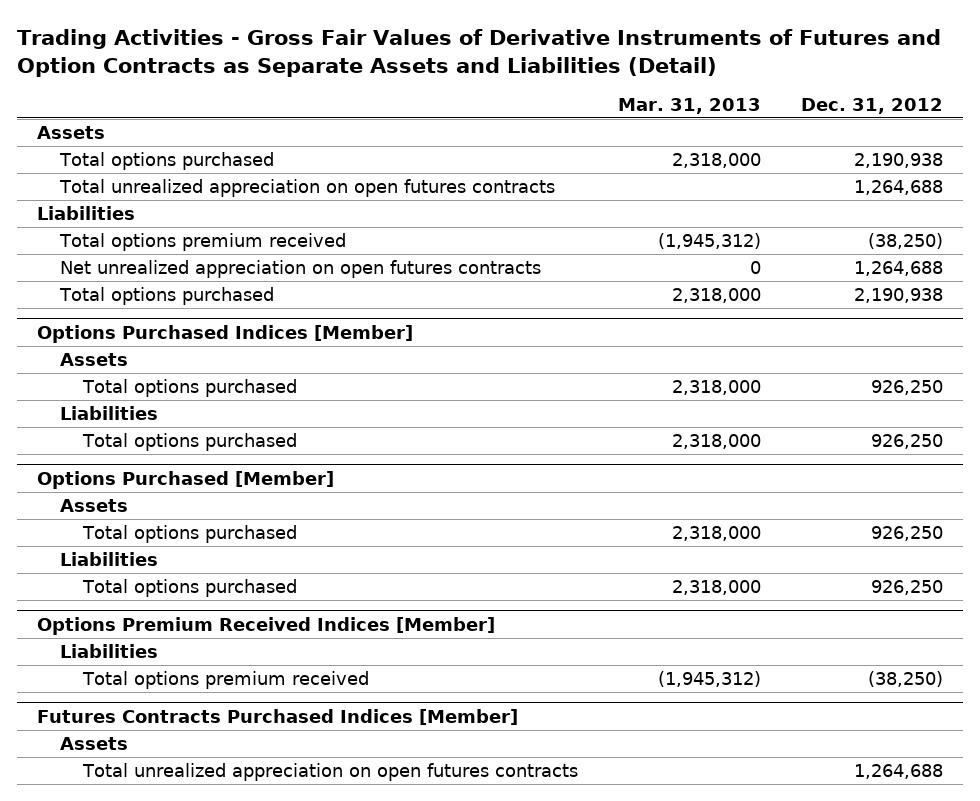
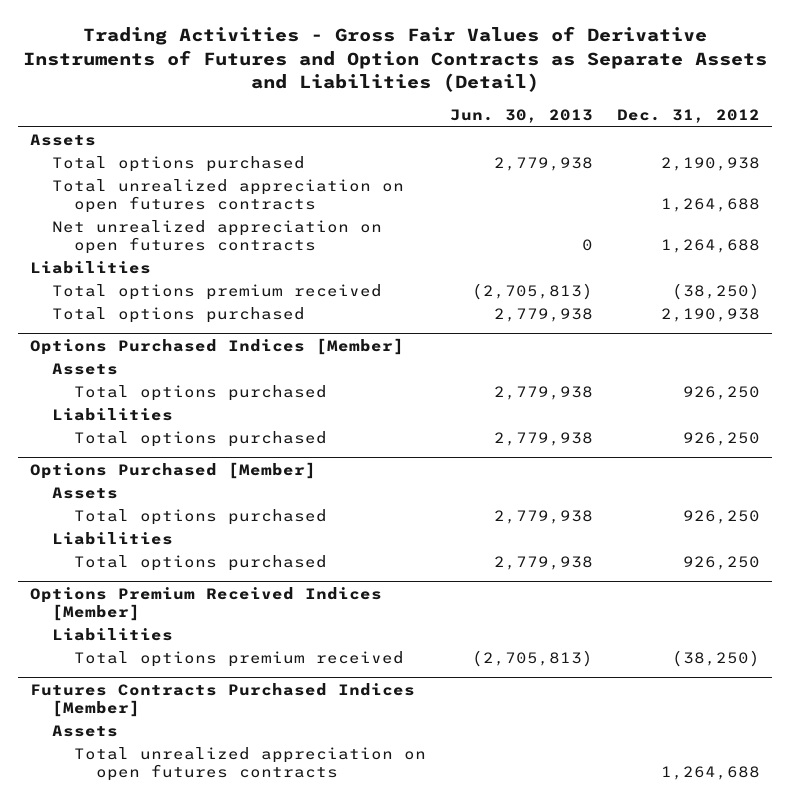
[617,97,761,114] Mar. 31, 2013 -> none
none -> [450,109,594,124] Jun. 30, 2013
[60,260,542,279] Net unrealized appreciation on open futures contracts -> [51,220,382,254] Net unrealized appreciation on open futures contracts

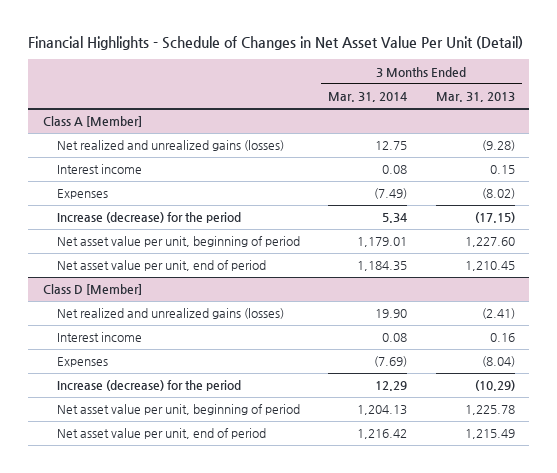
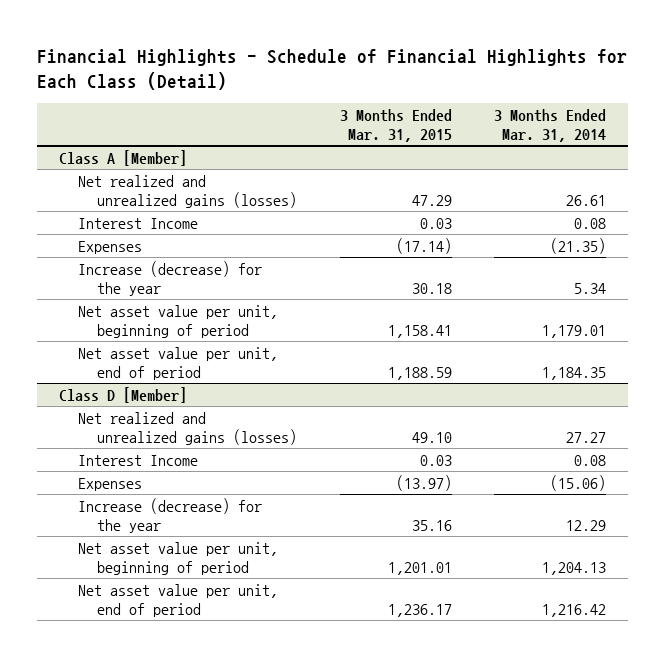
[28,36,524,51] Financial Highlights - Schedule of Changes in Net Asset Value Per Unit (Detail) -> [37,49,628,91] Financial Highlights - Schedule of Financial Highlights for Each Class (Detail)
[435,92,515,103] Mar. 31, 2013 -> none
none -> [339,108,452,142] 3 Months Ended Mar. 31, 2015
[375,141,408,151] 12.75 -> [566,194,607,206] 26.61
[56,164,142,175] Interest income -> [77,217,198,229] Interest Income
[374,188,408,200] (7.49) -> [550,237,607,254] (21.35)
[56,212,241,224] Increase (decrease) for the period -> [77,260,262,296] Increase (decrease) for the year
[375,309,408,319] 19.90 -> [566,431,607,443] 27.27
[56,332,142,343] Interest income -> [77,454,198,466] Interest Income
[374,356,408,368] (7.69) -> [550,474,607,491] (15.06)
[56,380,241,392] Increase (decrease) for the period -> [77,497,262,533] Increase (decrease) for the year

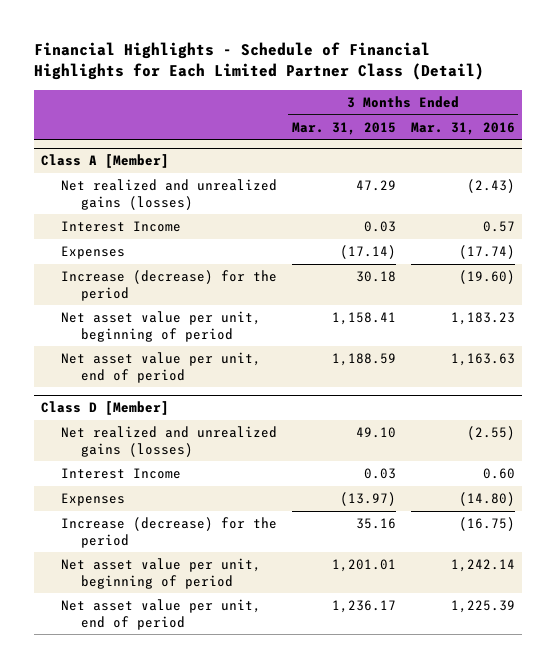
[37,49,628,91] Financial Highlights - Schedule of Financial Highlights for Each Class (Detail) -> [33,41,484,81] Financial Highlights - Schedule of Financial Highlights for Each Limited Partner Class (Detail)
[494,108,607,142] 3 Months Ended Mar. 31, 2014 -> none
none -> [410,121,515,135] Mar. 31, 2016
[77,260,262,296] Increase (decrease) for the year -> [61,270,278,301] Increase (decrease) for the period
[77,497,262,533] Increase (decrease) for the year -> [61,517,278,548] Increase (decrease) for the period

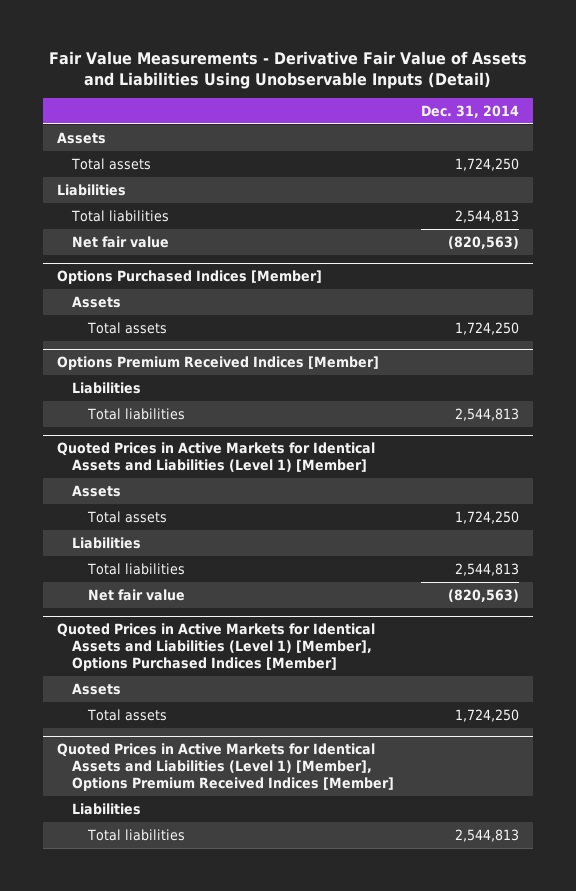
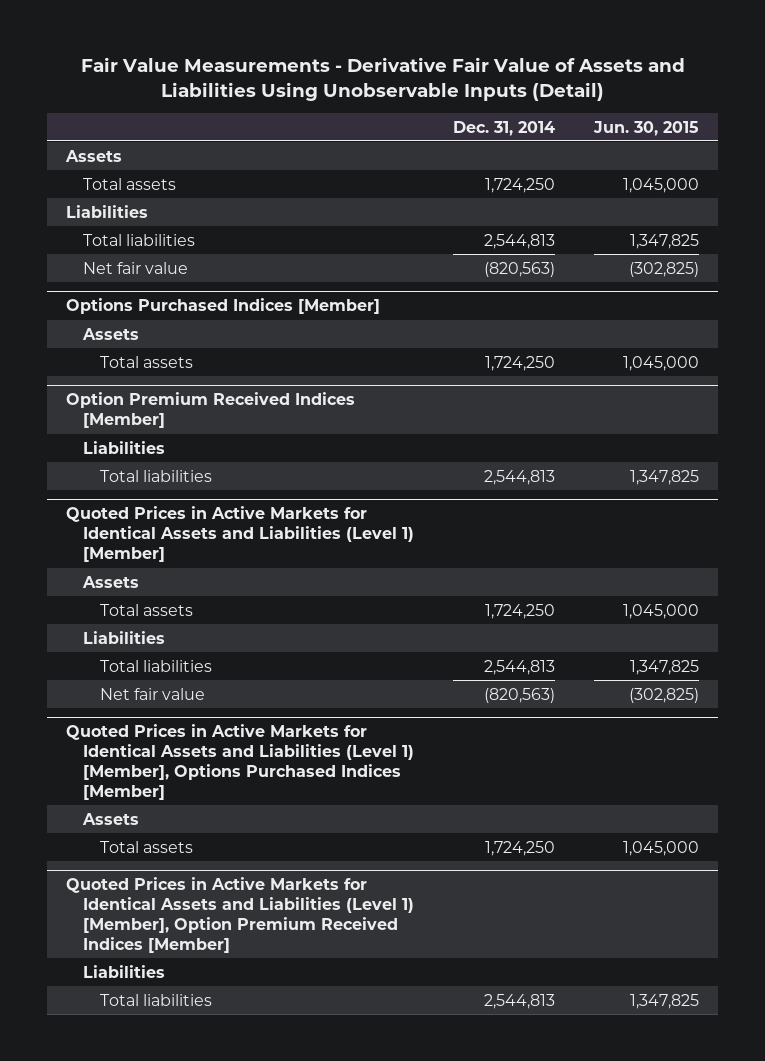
none -> [592,120,699,136] Jun. 30, 2015
[56,356,379,371] Options Premium Received Indices [Member] -> [66,392,356,429] Option Premium Received Indices [Member]
[56,743,395,791] Quoted Prices in Active Markets for Identical Assets and Liabilities (Level 1) [Member], Options Premium Received Indices [Member] -> [66,877,415,954] Quoted Prices in Active Markets for Identical Assets and Liabilities (Level 1) [Member], Option Premium Received Indices [Member]

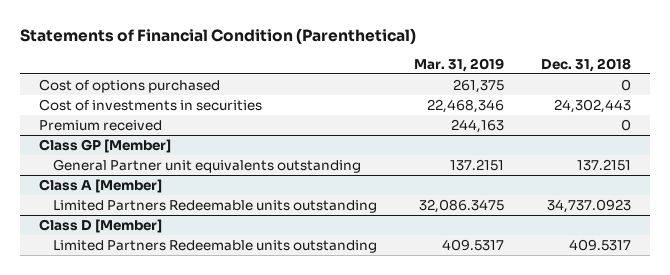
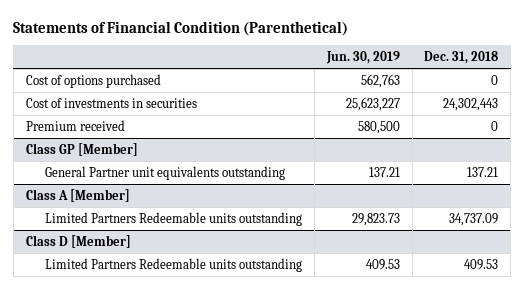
[414,57,505,72] Mar. 31, 2019 -> none
none -> [325,51,400,65] Jun. 30, 2019
[577,158,632,171] 137.2151 -> [467,166,499,177] 137.21
[547,198,632,213] 34,737.0923 -> [449,212,499,226] 34,737.09
[569,238,632,251] 409.5317 -> [464,258,499,270] 409.53

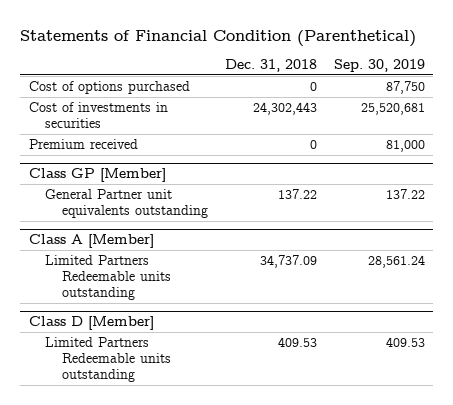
[325,51,400,65] Jun. 30, 2019 -> none
none -> [333,59,425,73] Sep. 30, 2019
[467,166,499,177] 137.21 -> [277,189,317,200] 137.22

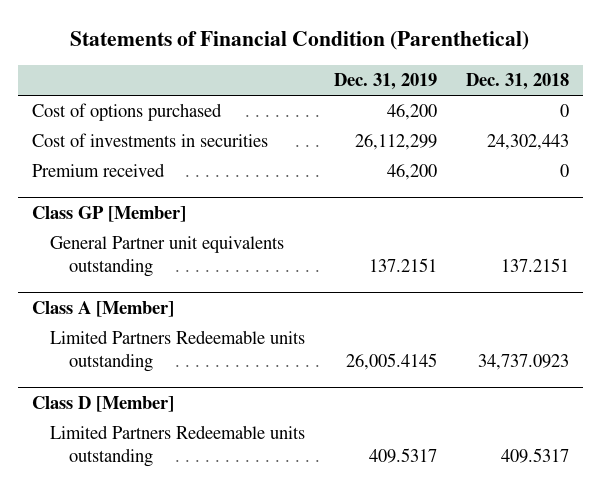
[333,59,425,73] Sep. 30, 2019 -> none
none -> [333,73,437,91] Dec. 31, 2019
[277,189,317,200] 137.22 -> [500,258,569,273] 137.2151
[259,255,317,269] 34,737.09 -> [477,354,569,371] 34,737.0923
[277,337,317,348] 409.53 -> [500,448,569,464] 409.5317

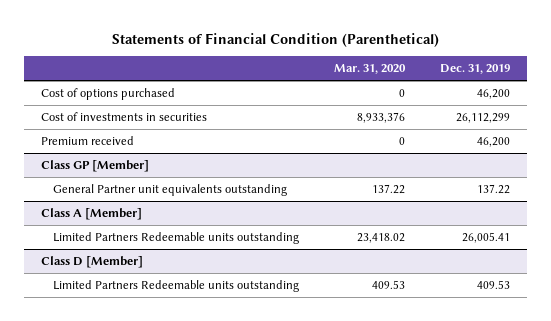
[465,73,569,91] Dec. 31, 2018 -> none
none -> [334,64,407,75] Mar. 31, 2020
[368,258,437,273] 137.2151 -> [476,184,510,195] 137.22
[345,353,437,371] 26,005.4145 -> [461,232,510,244] 26,005.41
[368,448,437,464] 409.5317 -> [476,280,510,290] 409.53

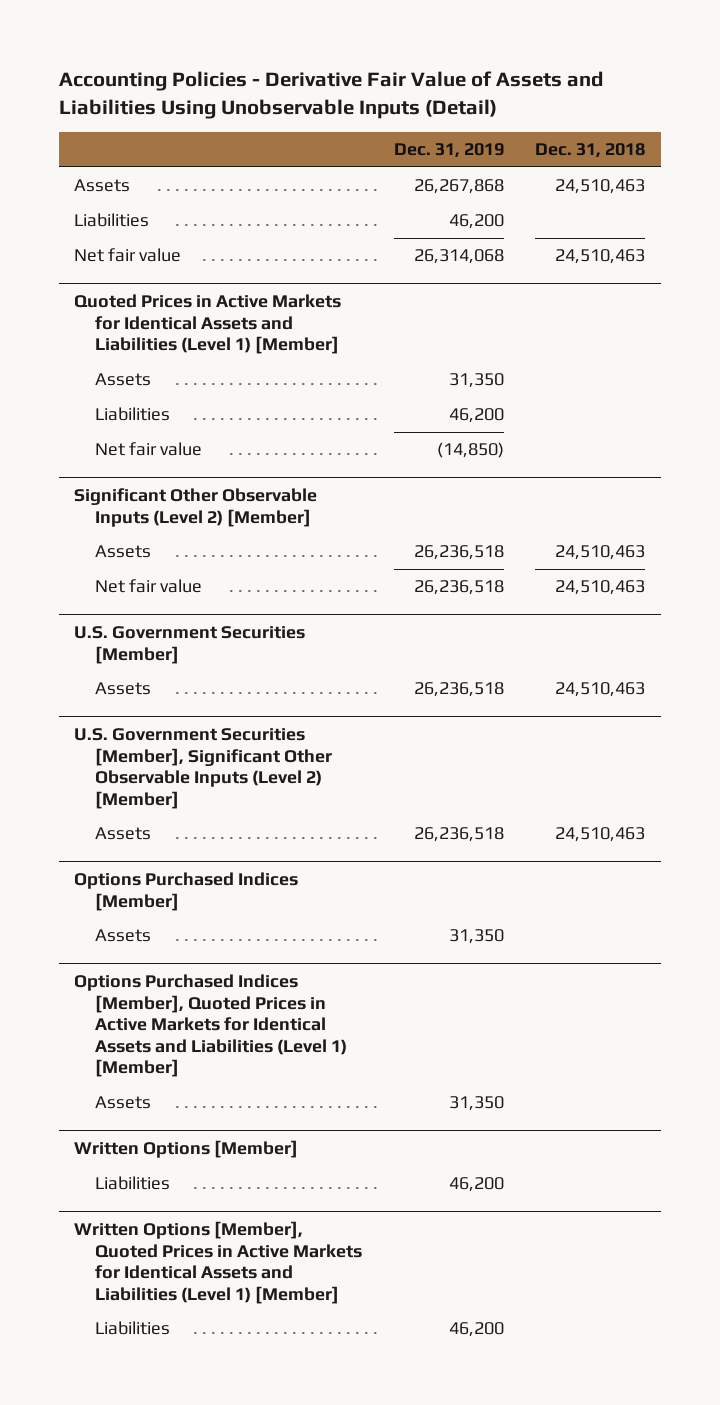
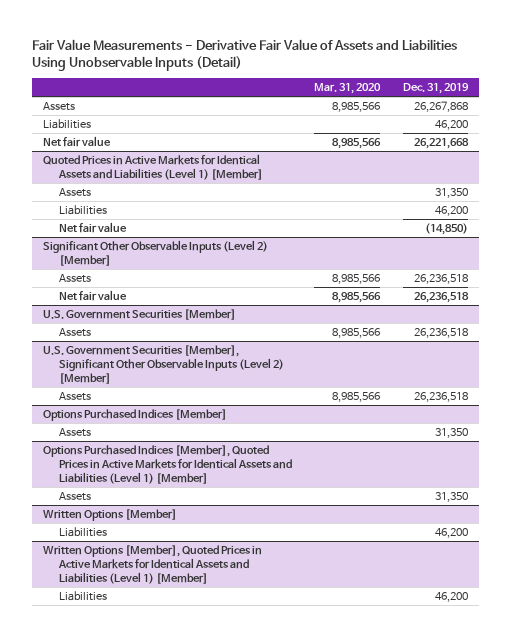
[58,71,603,119] Accounting Policies - Derivative Fair Value of Assets and Liabilities Using Unobservable Inputs (Detail) -> [32,38,458,71] Fair Value Measurements - Derivative Fair Value of Assets and Liabilities Using Unobservable Inputs (Detail)
[535,142,646,158] Dec. 31, 2018 -> none
none -> [314,83,382,95] Mar. 31, 2020
[413,249,504,265] 26,314,068 -> [413,138,469,150] 26,221,668

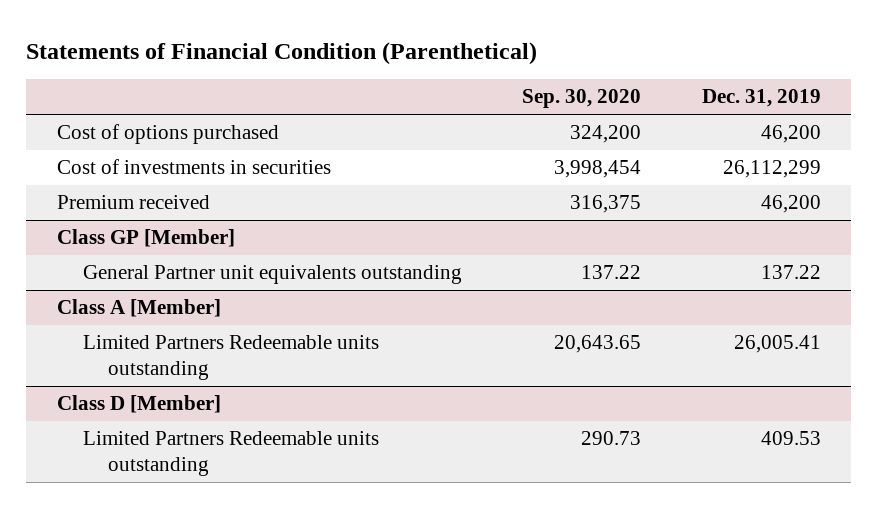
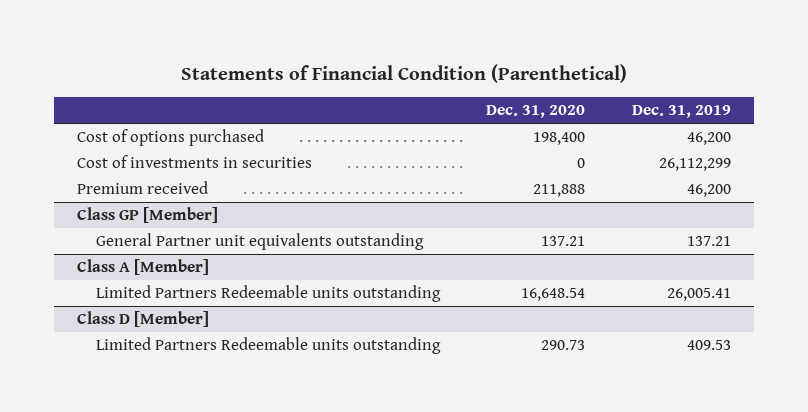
[522,89,642,109] Sep. 30, 2020 -> none
none -> [486,105,586,119] Dec. 31, 2020
[760,265,821,280] 137.22 -> [687,236,732,247] 137.21

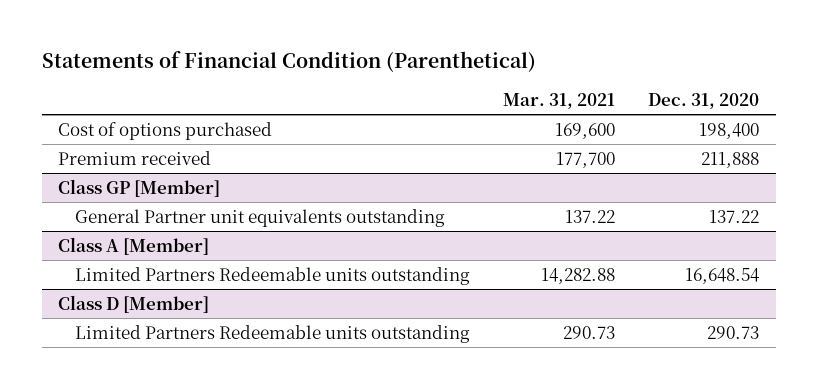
[632,105,732,119] Dec. 31, 2019 -> none
none -> [503,93,616,110] Mar. 31, 2021
[77,155,313,169] Cost of investments in securities -> none
[541,236,586,247] 137.21 -> [709,209,760,223] 137.22

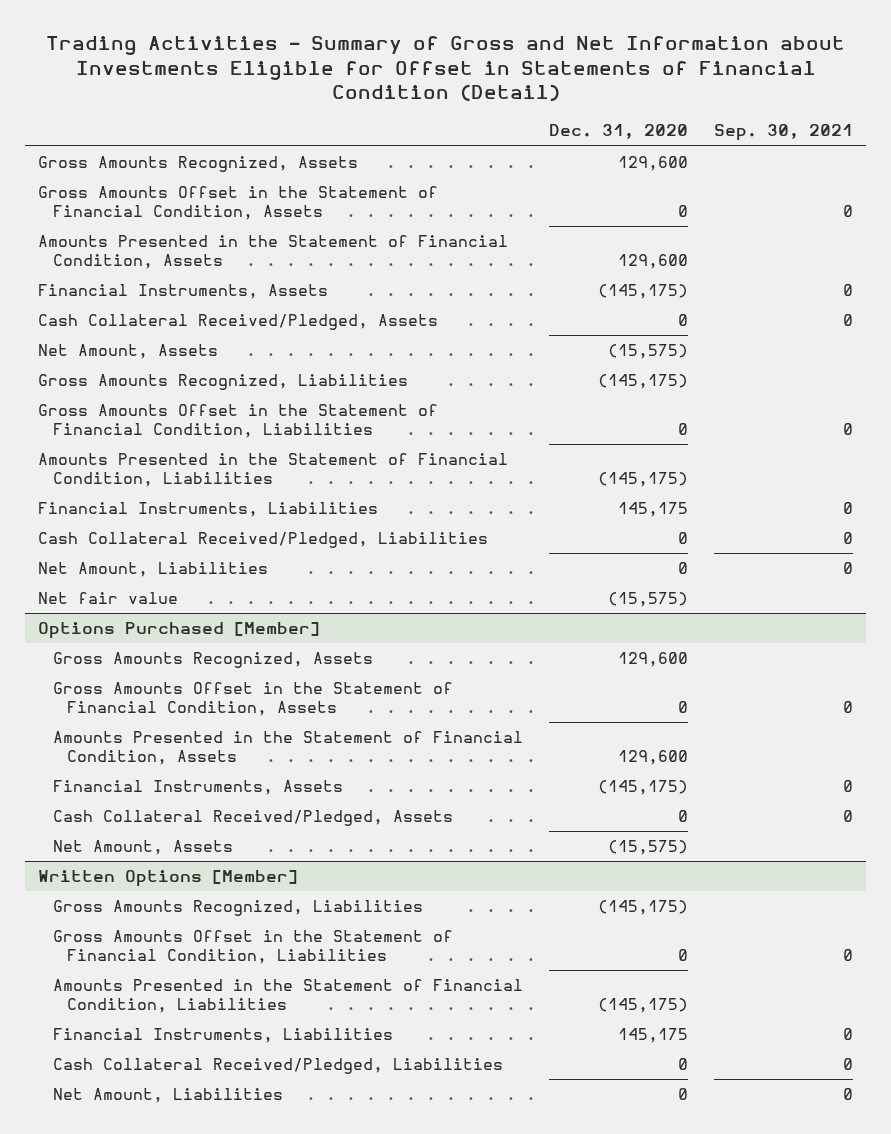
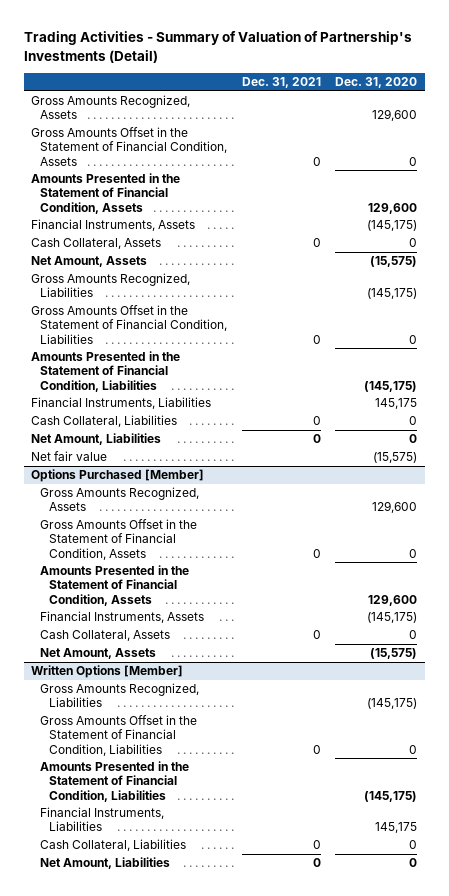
[45,35,845,102] Trading Activities - Summary of Gross and Net Information about Investments Eligible for Offset in Statements of Financial Condition (Detail) -> [23,31,412,63] Trading Activities - Summary of Valuation of Partnership's Investments (Detail)
[713,124,853,142] Sep. 30, 2021 -> none
none -> [241,77,321,89] Dec. 31, 2021
[38,314,439,331] Cash Collateral Received/Pledged, Assets -> [31,238,162,250] Cash Collateral, Assets
[38,532,489,549] Cash Collateral Received/Pledged, Liabilities -> [31,415,178,428] Cash Collateral, Liabilities
[52,810,453,827] Cash Collateral Received/Pledged, Assets -> [40,630,171,642] Cash Collateral, Assets
[52,1058,503,1075] Cash Collateral Received/Pledged, Liabilities -> [40,839,187,852] Cash Collateral, Liabilities

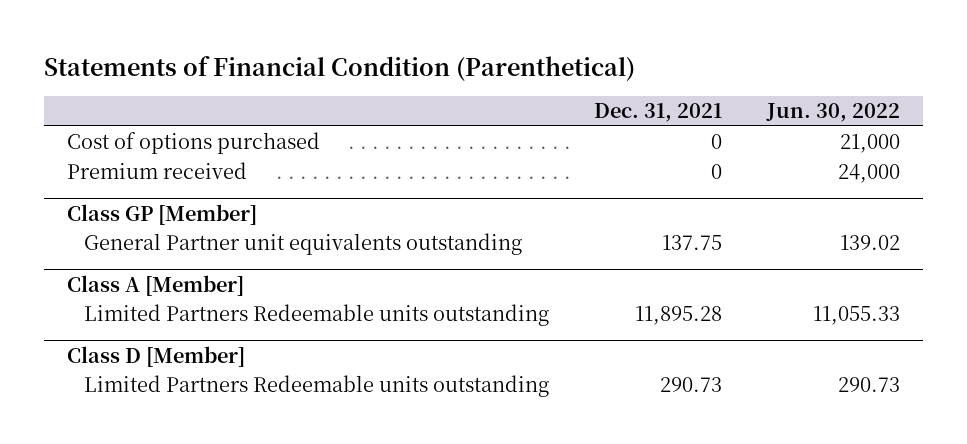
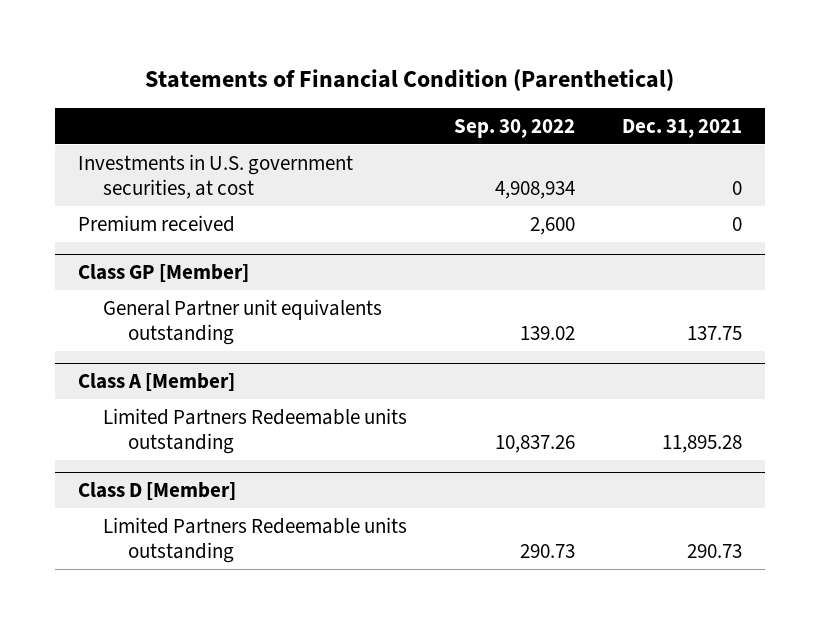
[766,103,901,123] Jun. 30, 2022 -> none
none -> [453,118,575,138] Sep. 30, 2022
[66,132,320,155] Cost of options purchased -> none
none -> [78,153,354,199] Investments in U.S. government securities, at cost

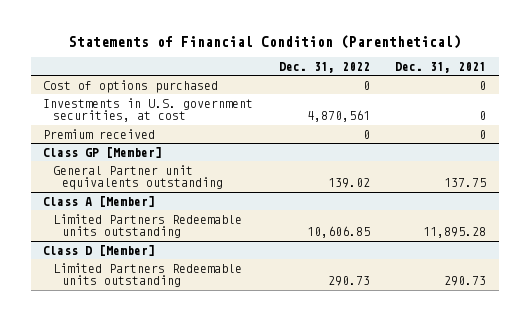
[453,118,575,138] Sep. 30, 2022 -> none
none -> [278,61,370,73] Dec. 31, 2022
none -> [43,79,219,93] Cost of options purchased

